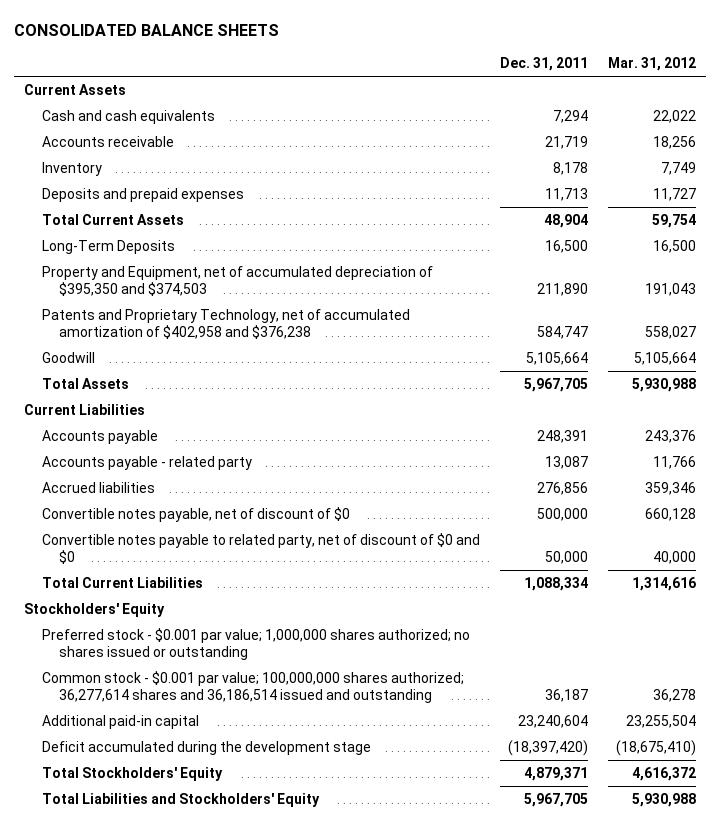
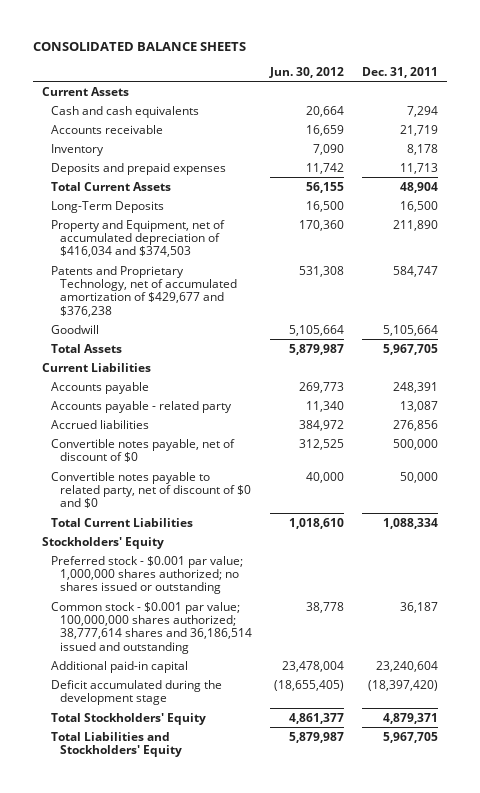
[607,57,696,72] Mar. 31, 2012 -> none
none -> [269,66,345,78] Jun. 30, 2012
[41,265,433,296] Property and Equipment, net of accumulated depreciation of $395,350 and $374,503 -> [51,219,226,258] Property and Equipment, net of accumulated depreciation of $416,034 and $374,503
[41,308,410,339] Patents and Proprietary Technology, net of accumulated amortization of $402,958 and $376,238 -> [51,265,238,317] Patents and Proprietary Technology, net of accumulated amortization of $429,677 and $376,238
[41,670,464,703] Common stock - $0.001 par value; 100,000,000 shares authorized; 36,277,614 shares and 36,186,514 issued and outstanding -> [51,601,253,654] Common stock - $0.001 par value; 100,000,000 shares authorized; 38,777,614 shares and 36,186,514 issued and outstanding

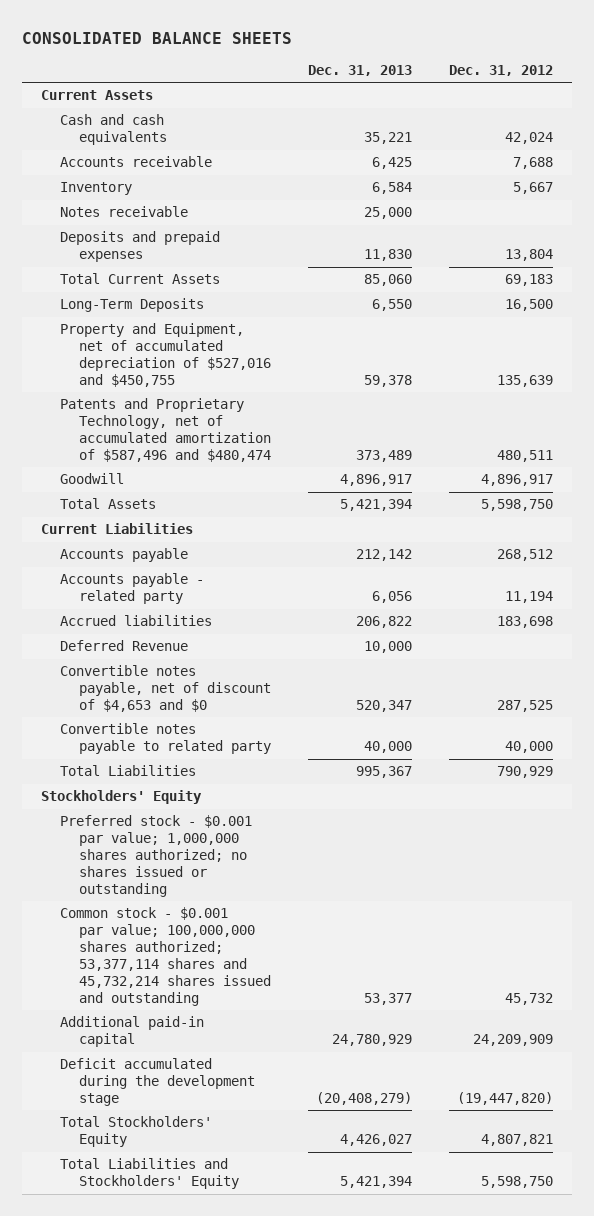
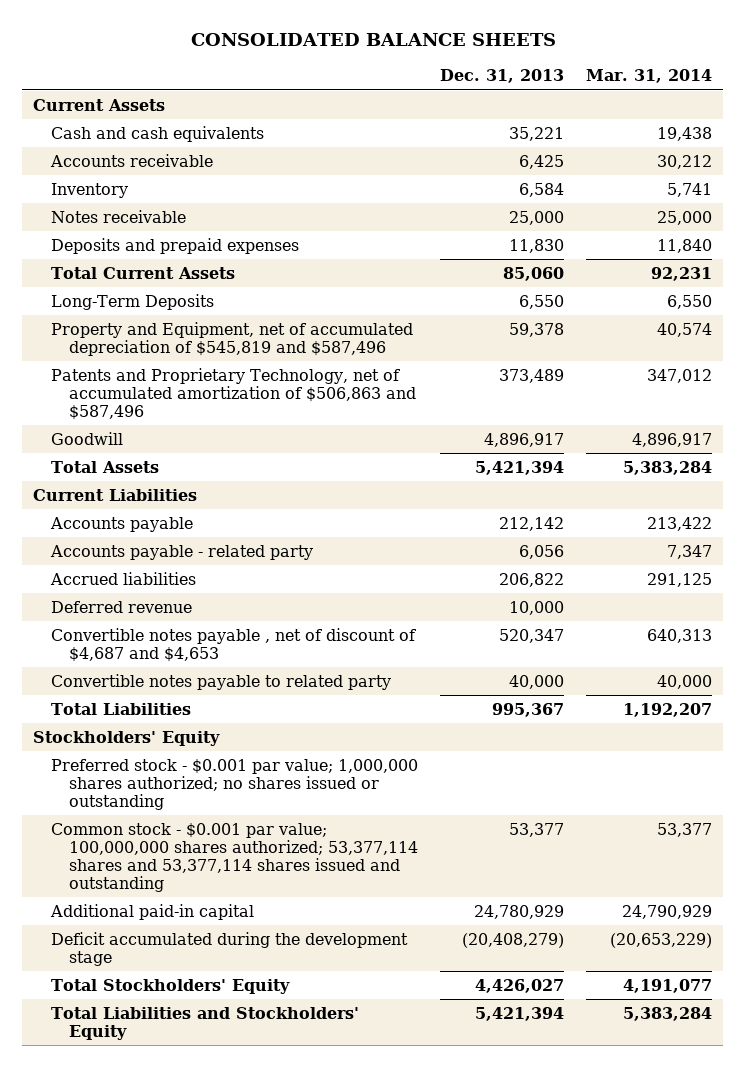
[449,64,554,76] Dec. 31, 2012 -> none
none -> [586,69,713,84] Mar. 31, 2014
[59,323,271,387] Property and Equipment, net of accumulated depreciation of $527,016 and $450,755 -> [51,321,414,356] Property and Equipment, net of accumulated depreciation of $545,819 and $587,496
[59,398,271,462] Patents and Proprietary Technology, net of accumulated amortization of $587,496 and $480,474 -> [51,367,417,420] Patents and Proprietary Technology, net of accumulated amortization of $506,863 and $587,496
[59,640,188,652] Deferred Revenue -> [51,600,193,613] Deferred revenue
[59,665,271,713] Convertible notes payable, net of discount of $4,653 and $0 -> [51,627,417,662] Convertible notes payable , net of discount of $4,687 and $4,653
[59,907,271,1006] Common stock - $0.001 par value; 100,000,000 shares authorized; 53,377,114 shares and 45,732,214 shares issued and outstanding -> [51,822,419,892] Common stock - $0.001 par value; 100,000,000 shares authorized; 53,377,114 shares and 53,377,114 shares issued and outstanding

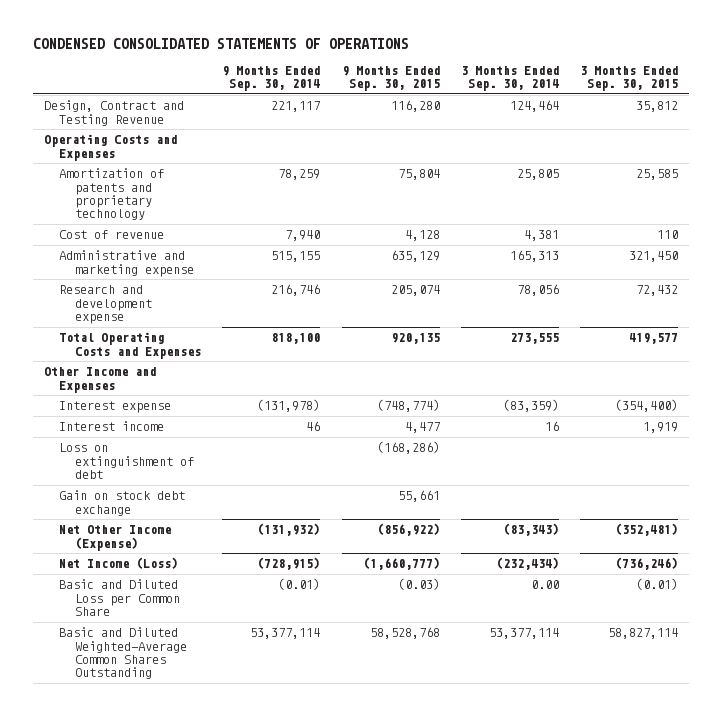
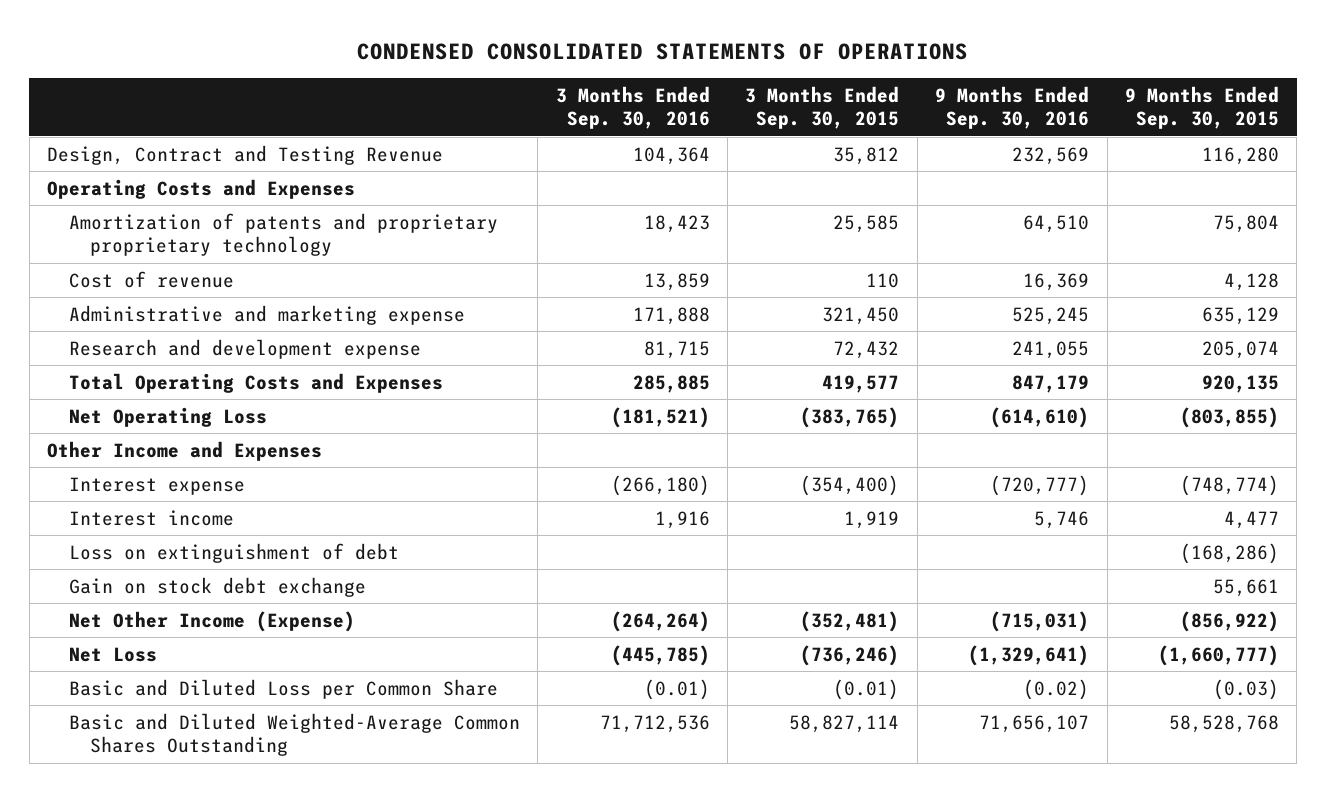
[222,65,321,92] 9 Months Ended Sep. 30, 2014 -> none
[460,65,559,92] 3 Months Ended Sep. 30, 2014 -> none
none -> [555,85,710,130] 3 Months Ended Sep. 30, 2016
none -> [935,85,1090,130] 9 Months Ended Sep. 30, 2016
[59,168,165,221] Amortization of patents and proprietary technology -> [68,212,498,257] Amortization of patents and proprietary proprietary technology
none -> [68,406,267,427] Net Operating Loss
[59,557,179,570] Net Income (Loss) -> [68,646,157,662] Net Loss

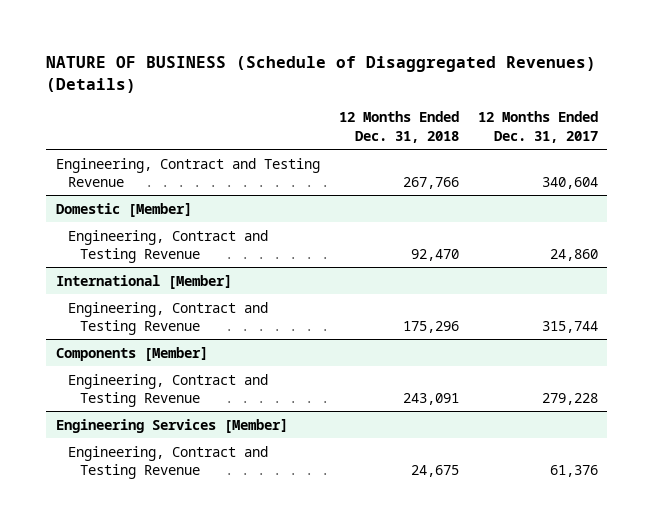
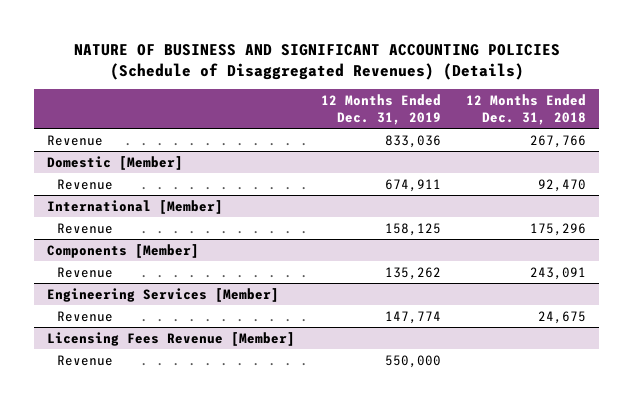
[46,55,597,93] NATURE OF BUSINESS (Schedule of Disaggregated Revenues) (Details) -> [73,43,560,80] NATURE OF BUSINESS AND SIGNIFICANT ACCOUNTING POLICIES (Schedule of Disaggregated Revenues) (Details)
[477,111,598,143] 12 Months Ended Dec. 31, 2017 -> none
none -> [320,93,441,125] 12 Months Ended Dec. 31, 2019
[55,157,320,187] Engineering, Contract and Testing Revenue -> [46,134,103,146] Revenue
[67,229,268,263] Engineering, Contract and Testing Revenue -> [56,178,113,190] Revenue
[67,301,268,335] Engineering, Contract and Testing Revenue -> [56,222,113,234] Revenue
[67,373,268,407] Engineering, Contract and Testing Revenue -> [56,266,113,278] Revenue
[67,445,268,479] Engineering, Contract and Testing Revenue -> [56,310,113,322] Revenue
none -> [46,331,295,346] Licensing Fees Revenue [Member]
none -> [56,354,113,366] Revenue

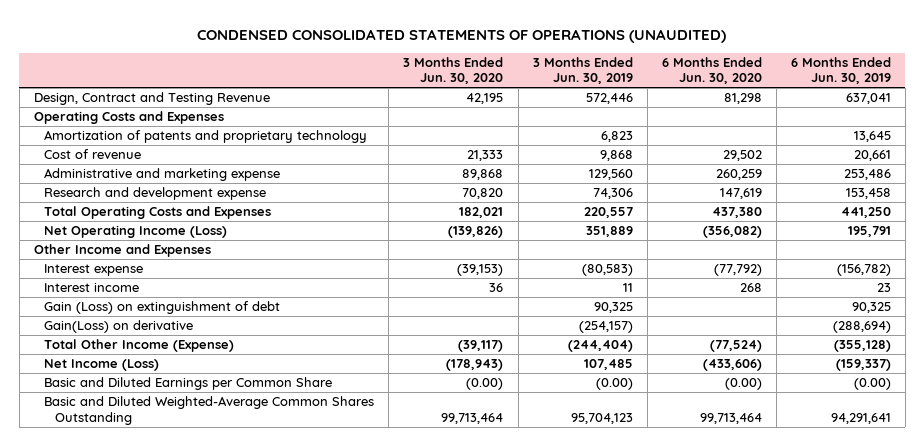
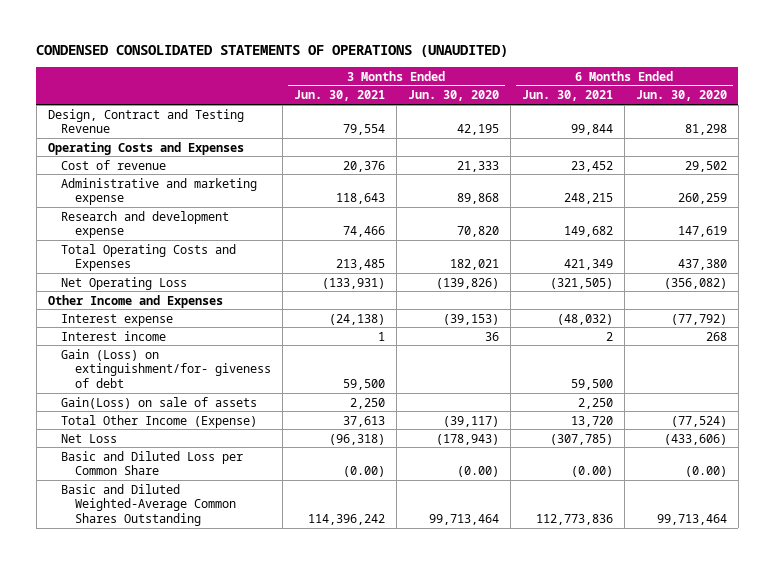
[532,57,633,85] 3 Months Ended Jun. 30, 2019 -> none
[790,57,891,85] 6 Months Ended Jun. 30, 2019 -> none
none -> [293,90,385,102] Jun. 30, 2021
none -> [521,90,613,102] Jun. 30, 2021
[44,130,368,144] Amortization of patents and proprietary technology -> none
[44,225,228,239] Net Operating Income (Loss) -> [61,276,188,290] Net Operating Loss
[44,320,194,334] Gain(Loss) on derivative -> none
[44,301,281,315] Gain (Loss) on extinguishment of debt -> [61,348,271,389] Gain (Loss) on extinguishment/for- giveness of debt
none -> [61,396,258,409] Gain(Loss) on sale of assets
[44,359,160,372] Net Income (Loss) -> [61,433,118,443] Net Loss
[44,377,333,391] Basic and Diluted Earnings per Common Share -> [61,450,244,476] Basic and Diluted Loss per Common Share

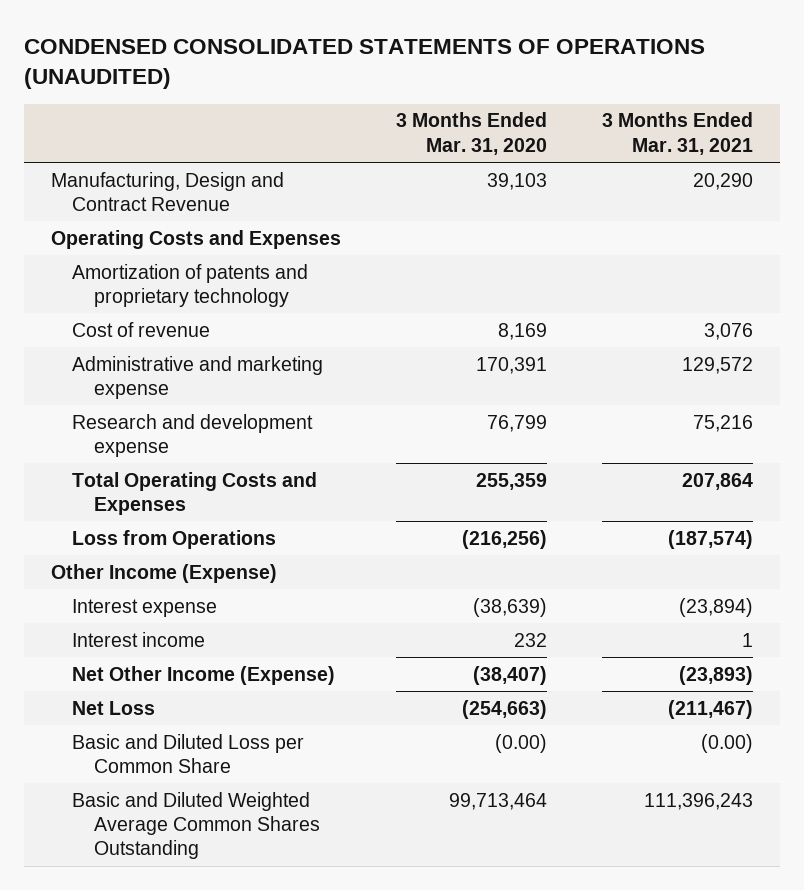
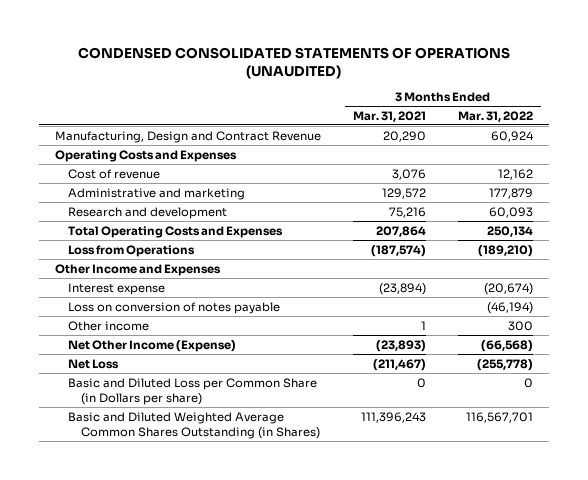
[395,112,547,155] 3 Months Ended Mar. 31, 2020 -> none
none -> [457,110,533,122] Mar. 31, 2022
[72,263,309,308] Amortization of patents and proprietary technology -> none
[72,355,324,400] Administrative and marketing expense -> [68,187,246,200] Administrative and marketing
[72,413,314,458] Research and development expense -> [68,206,228,219] Research and development
[51,563,278,583] Other Income (Expense) -> none
none -> [55,263,222,276] Other Income and Expenses
none -> [68,301,281,314] Loss on conversion of notes payable
[72,631,206,647] Interest income -> [68,320,150,331] Other income
[72,733,305,774] Basic and Diluted Loss per Common Share -> [68,377,318,405] Basic and Diluted Loss per Common Share (in Dollars per share)
[700,733,753,753] (0.00) -> [417,377,427,388] 0
[72,791,320,860] Basic and Diluted Weighted Average Common Shares Outstanding -> [68,411,321,439] Basic and Diluted Weighted Average Common Shares Outstanding (in Shares)

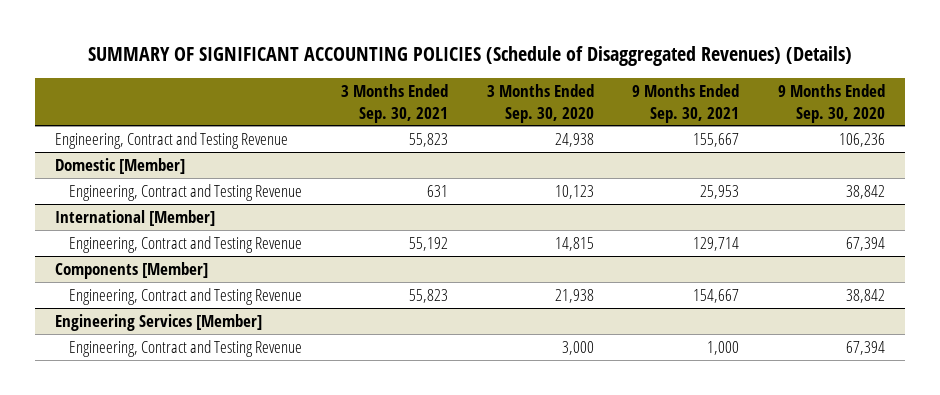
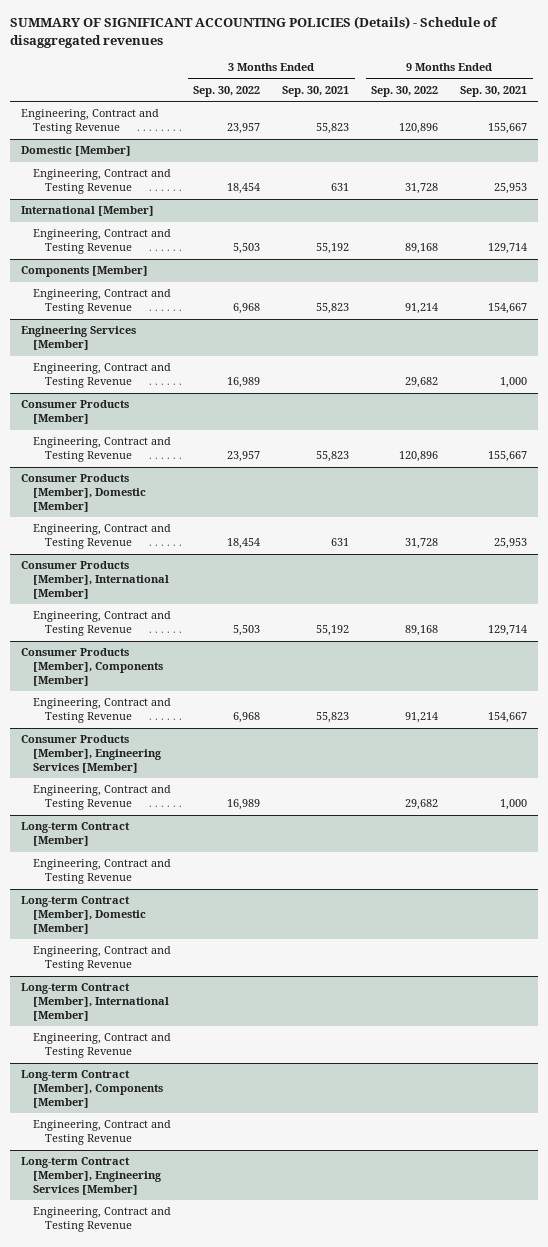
[87,46,852,67] SUMMARY OF SIGNIFICANT ACCOUNTING POLICIES (Schedule of Disaggregated Revenues) (Details) -> [9,16,498,48] SUMMARY OF SIGNIFICANT ACCOUNTING POLICIES (Details) - Schedule of disaggregated revenues
[486,83,594,123] 3 Months Ended Sep. 30, 2020 -> none
[778,83,886,123] 9 Months Ended Sep. 30, 2020 -> none
none -> [193,85,261,97] Sep. 30, 2022
none -> [371,85,439,97] Sep. 30, 2022
none -> [20,400,129,425] Consumer Products [Member]
none -> [32,437,171,463] Engineering, Contract and Testing Revenue
none -> [20,474,146,513] Consumer Products [Member], Domestic [Member]
none -> [32,524,171,550] Engineering, Contract and Testing Revenue
none -> [20,561,169,600] Consumer Products [Member], International [Member]
none -> [32,611,171,637] Engineering, Contract and Testing Revenue
none -> [20,648,163,687] Consumer Products [Member], Components [Member]
none -> [32,698,171,724] Engineering, Contract and Testing Revenue
none -> [20,735,162,774] Consumer Products [Member], Engineering Services [Member]
none -> [32,785,171,811] Engineering, Contract and Testing Revenue
none -> [20,822,130,847] Long-term Contract [Member]
none -> [32,859,171,885] Engineering, Contract and Testing Revenue
none -> [20,896,146,935] Long-term Contract [Member], Domestic [Member]
none -> [32,946,171,972] Engineering, Contract and Testing Revenue
none -> [20,983,169,1022] Long-term Contract [Member], International [Member]
none -> [32,1033,171,1059] Engineering, Contract and Testing Revenue
none -> [20,1070,163,1109] Long-term Contract [Member], Components [Member]
none -> [32,1120,171,1146] Engineering, Contract and Testing Revenue
none -> [20,1157,162,1196] Long-term Contract [Member], Engineering Services [Member]
none -> [32,1207,171,1233] Engineering, Contract and Testing Revenue

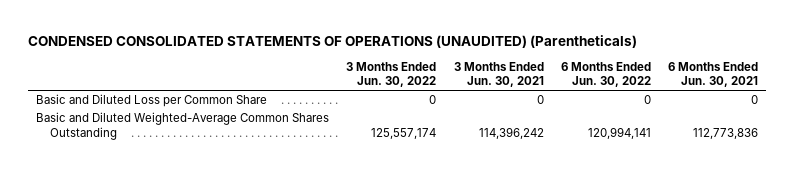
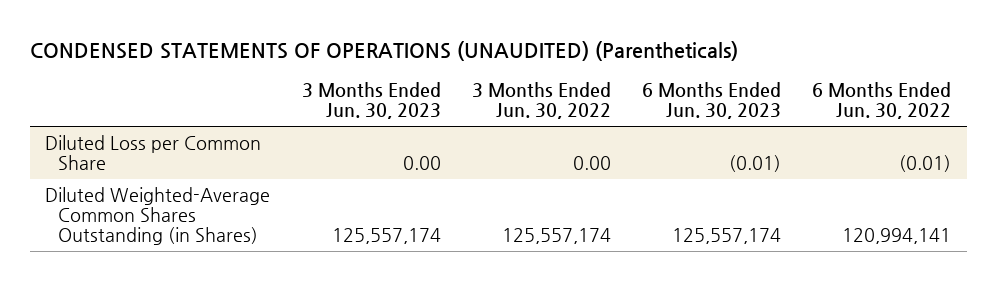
[27,34,637,48] CONDENSED CONSOLIDATED STATEMENTS OF OPERATIONS (UNAUDITED) (Parentheticals) -> [29,40,738,61] CONDENSED STATEMENTS OF OPERATIONS (UNAUDITED) (Parentheticals)
[453,61,544,88] 3 Months Ended Jun. 30, 2021 -> none
[667,61,758,88] 6 Months Ended Jun. 30, 2021 -> none
none -> [301,82,441,120] 3 Months Ended Jun. 30, 2023
none -> [642,82,782,120] 6 Months Ended Jun. 30, 2023
[36,94,268,108] Basic and Diluted Loss per Common Share -> [45,135,262,171] Diluted Loss per Common Share
[429,95,437,105] 0 -> [572,156,611,171] 0.00
[643,95,651,105] 0 -> [899,155,952,173] (0.01)
[36,112,330,140] Basic and Diluted Weighted-Average Common Shares Outstanding -> [45,187,271,246] Diluted Weighted-Average Common Shares Outstanding (in Shares)

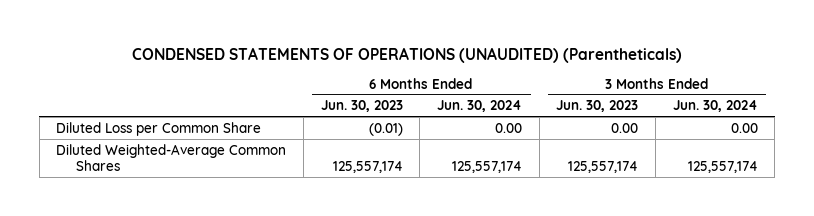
[471,82,611,120] 3 Months Ended Jun. 30, 2022 -> none
[812,82,952,120] 6 Months Ended Jun. 30, 2022 -> none
none -> [436,100,522,113] Jun. 30, 2024
none -> [672,100,758,113] Jun. 30, 2024
[45,187,271,246] Diluted Weighted-Average Common Shares Outstanding (in Shares) -> [56,143,287,171] Diluted Weighted-Average Common Shares

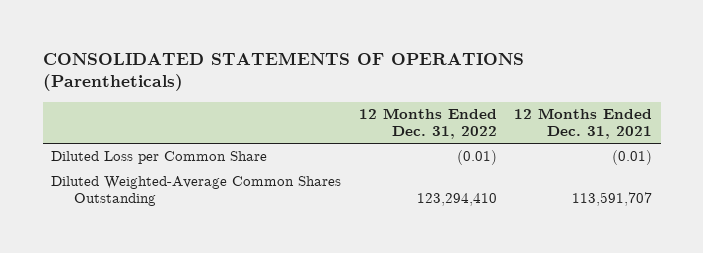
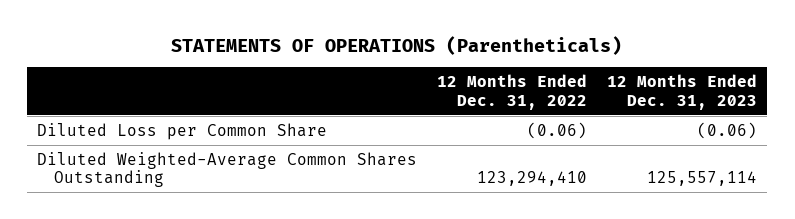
[42,52,524,92] CONSOLIDATED STATEMENTS OF OPERATIONS (Parentheticals) -> [171,35,623,55] STATEMENTS OF OPERATIONS (Parentheticals)
[513,108,652,139] 12 Months Ended Dec. 31, 2021 -> none
none -> [607,74,758,110] 12 Months Ended Dec. 31, 2023
[456,150,497,166] (0.01) -> [527,122,588,140] (0.06)

